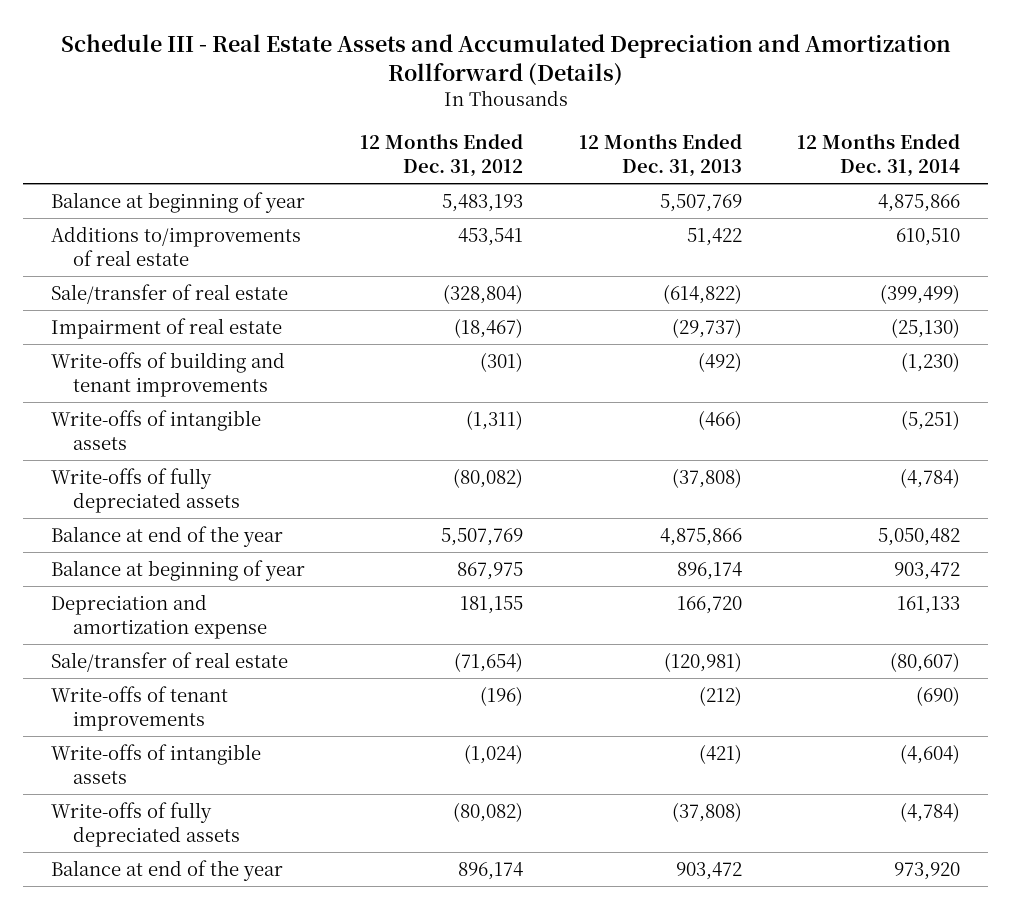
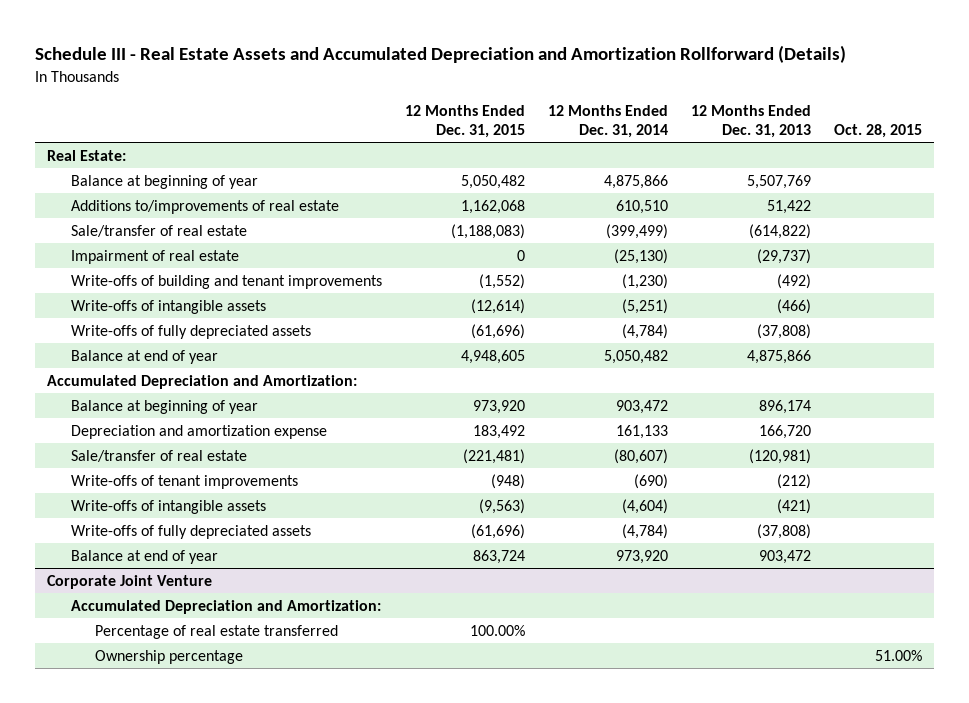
[360,133,524,178] 12 Months Ended Dec. 31, 2012 -> none
none -> [404,104,525,139] 12 Months Ended Dec. 31, 2015
none -> [834,124,923,139] Oct. 28, 2015
none -> [46,149,126,161] Real Estate:
[50,525,283,547] Balance at end of the year -> [70,349,218,364] Balance at end of year
none -> [46,374,357,389] Accumulated Depreciation and Amortization:
[50,859,283,881] Balance at end of the year -> [70,549,218,564] Balance at end of year
none -> [46,574,212,589] Corporate Joint Venture
none -> [70,599,381,614] Accumulated Depreciation and Amortization:
none -> [94,624,338,639] Percentage of real estate transferred
none -> [94,649,243,664] Ownership percentage

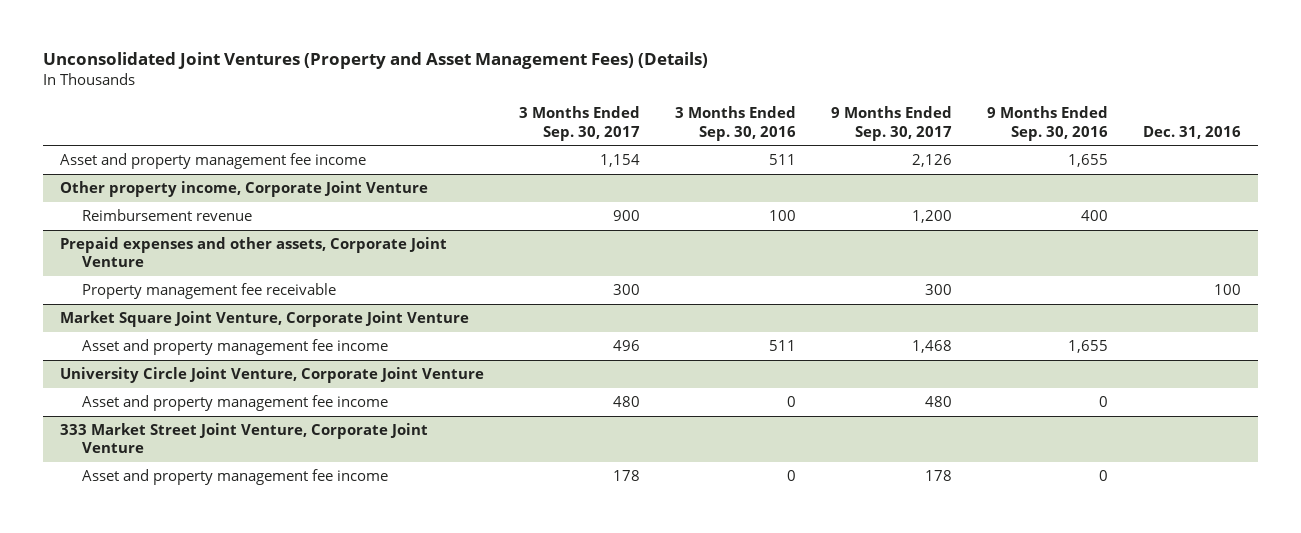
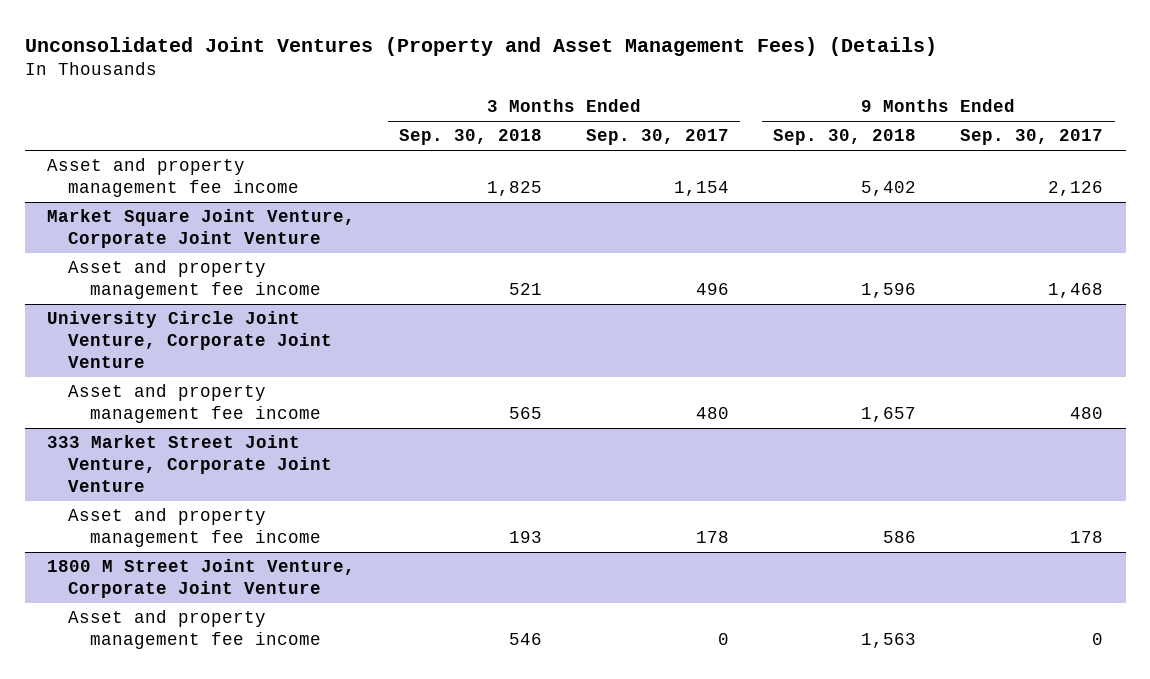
[675,106,797,141] 3 Months Ended Sep. 30, 2016 -> none
[986,106,1108,141] 9 Months Ended Sep. 30, 2016 -> none
[1142,125,1241,139] Dec. 31, 2016 -> none
none -> [398,129,542,146] Sep. 30, 2018
none -> [773,129,917,146] Sep. 30, 2018
[60,180,429,197] Other property income, Corporate Joint Venture -> none
[82,208,253,221] Reimbursement revenue -> none
[60,236,448,268] Prepaid expenses and other assets, Corporate Joint Venture -> none
[82,282,337,299] Property management fee receivable -> none
none -> [46,559,355,599] 1800 M Street Joint Venture, Corporate Joint Venture
none -> [68,610,321,650] Asset and property management fee income

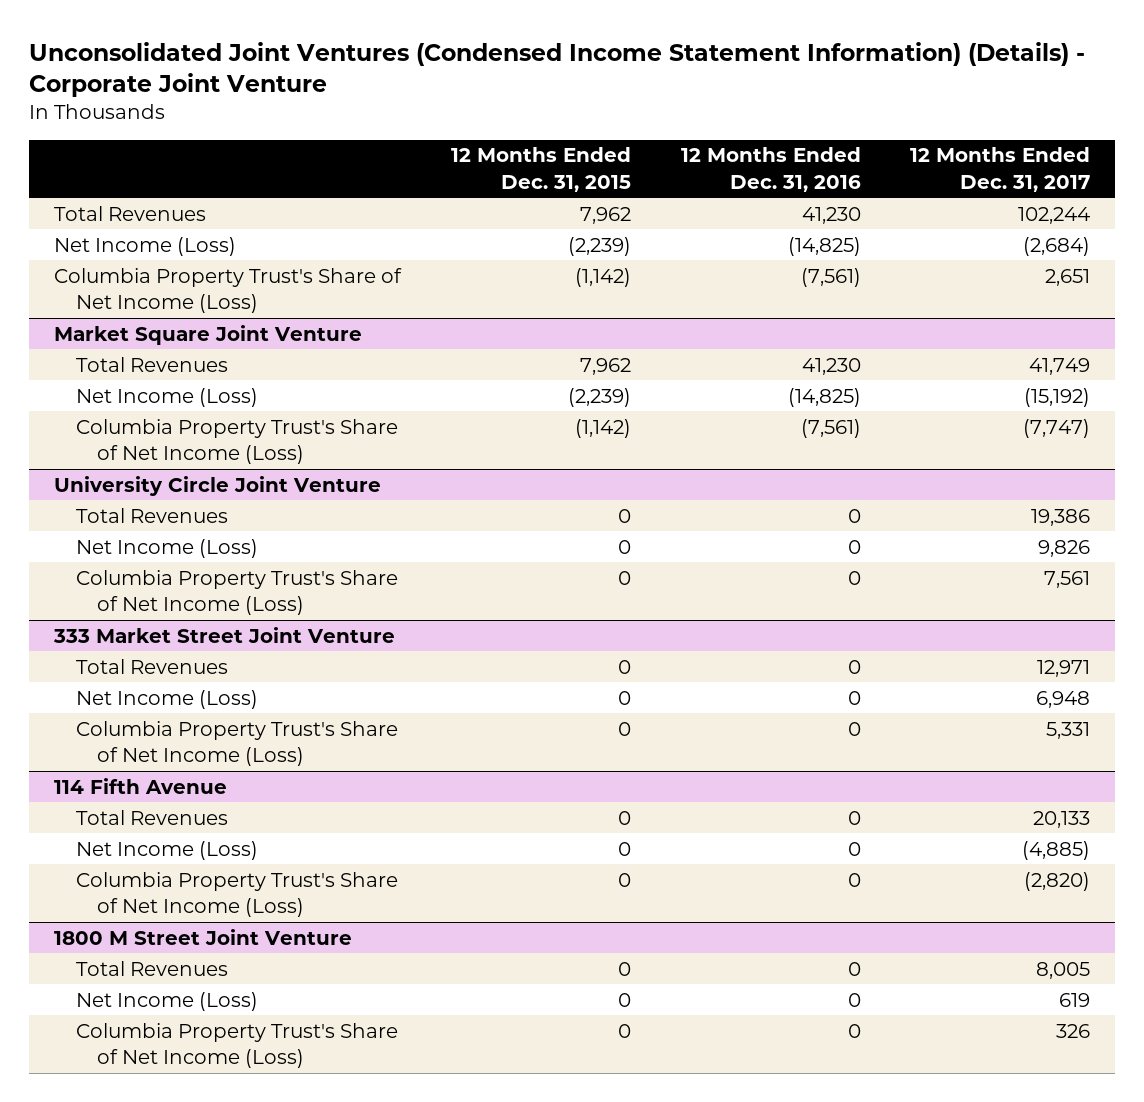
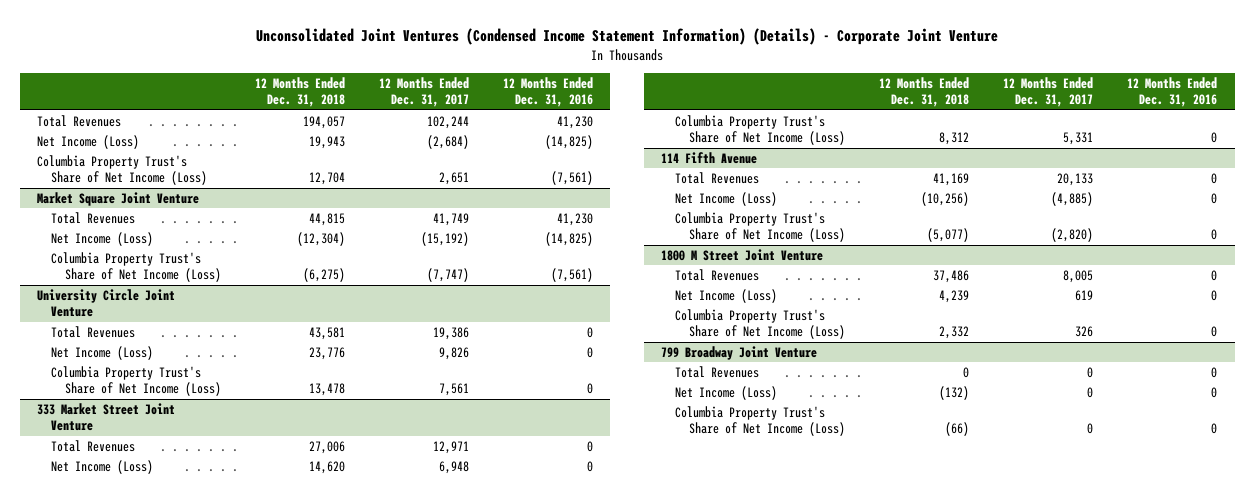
[450,147,631,192] 12 Months Ended Dec. 31, 2015 -> none
none -> [254,77,345,108] 12 Months Ended Dec. 31, 2018
none -> [661,345,818,360] 799 Broadway Joint Venture
none -> [675,365,760,378] Total Revenues
none -> [675,385,778,400] Net Income (Loss)
none -> [675,405,846,437] Columbia Property Trust's Share of Net Income (Loss)

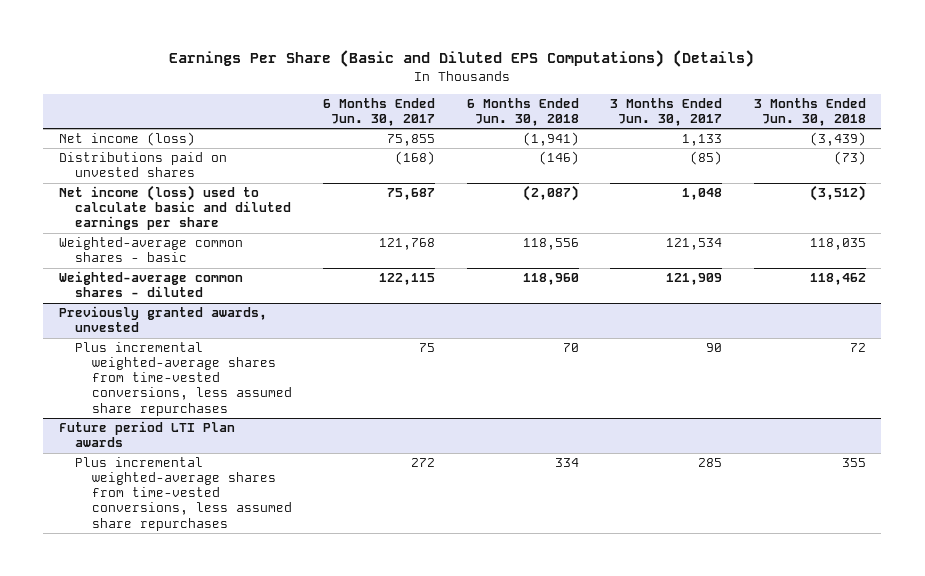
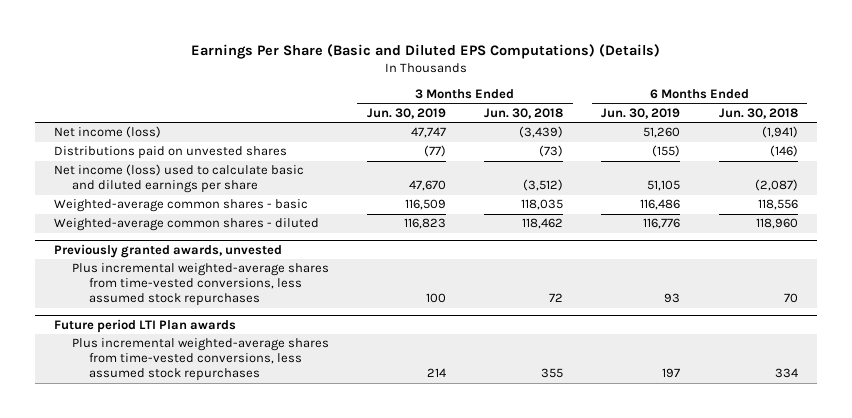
[323,97,436,126] 6 Months Ended Jun. 30, 2017 -> none
[610,97,723,126] 3 Months Ended Jun. 30, 2017 -> none
none -> [367,107,447,119] Jun. 30, 2019
none -> [601,107,681,119] Jun. 30, 2019
[75,342,292,416] Plus incremental weighted-average shares from time-vested conversions, less assumed share repurchases -> [71,263,329,307] Plus incremental weighted-average shares from time-vested conversions, less assumed stock repurchases
[75,457,292,531] Plus incremental weighted-average shares from time-vested conversions, less assumed share repurchases -> [71,338,329,382] Plus incremental weighted-average shares from time-vested conversions, less assumed stock repurchases

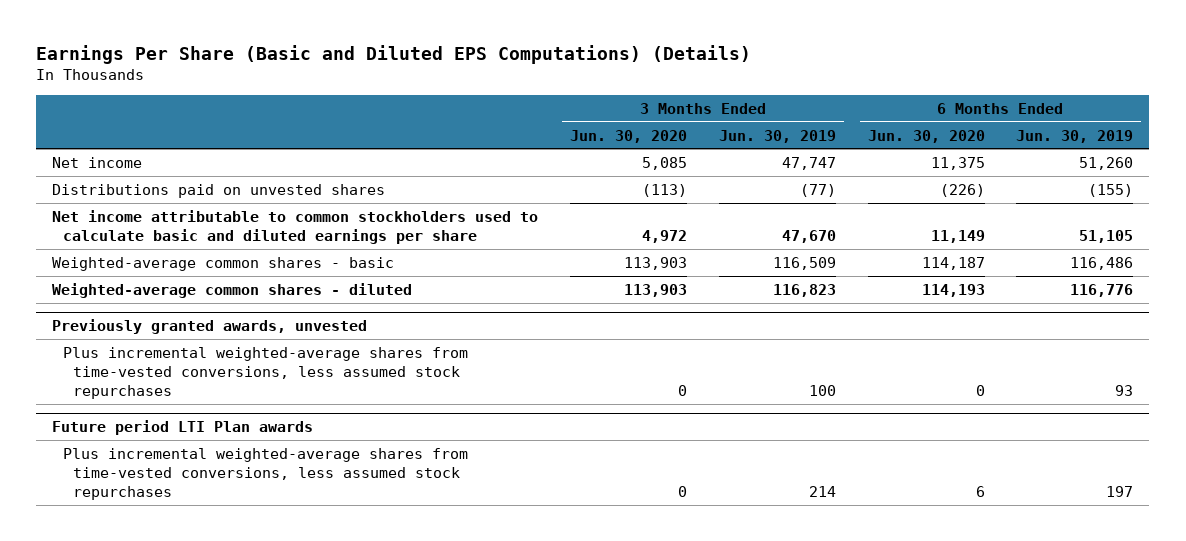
[484,107,564,119] Jun. 30, 2018 -> none
[718,107,798,119] Jun. 30, 2018 -> none
none -> [570,129,688,143] Jun. 30, 2020
none -> [867,129,985,143] Jun. 30, 2020
[54,126,162,139] Net income (loss) -> [52,156,143,168] Net income
[54,164,305,194] Net income (loss) used to calculate basic and diluted earnings per share -> [52,209,539,245] Net income attributable to common stockholders used to calculate basic and diluted earnings per share

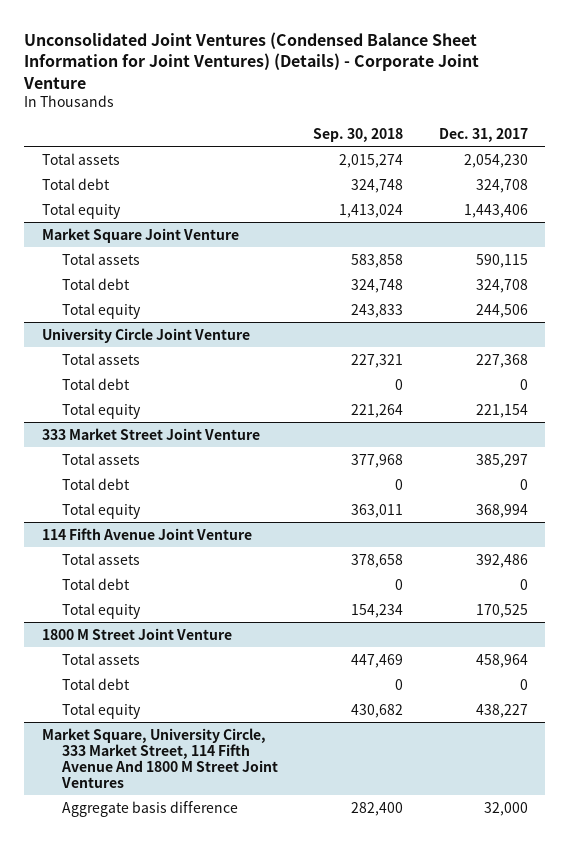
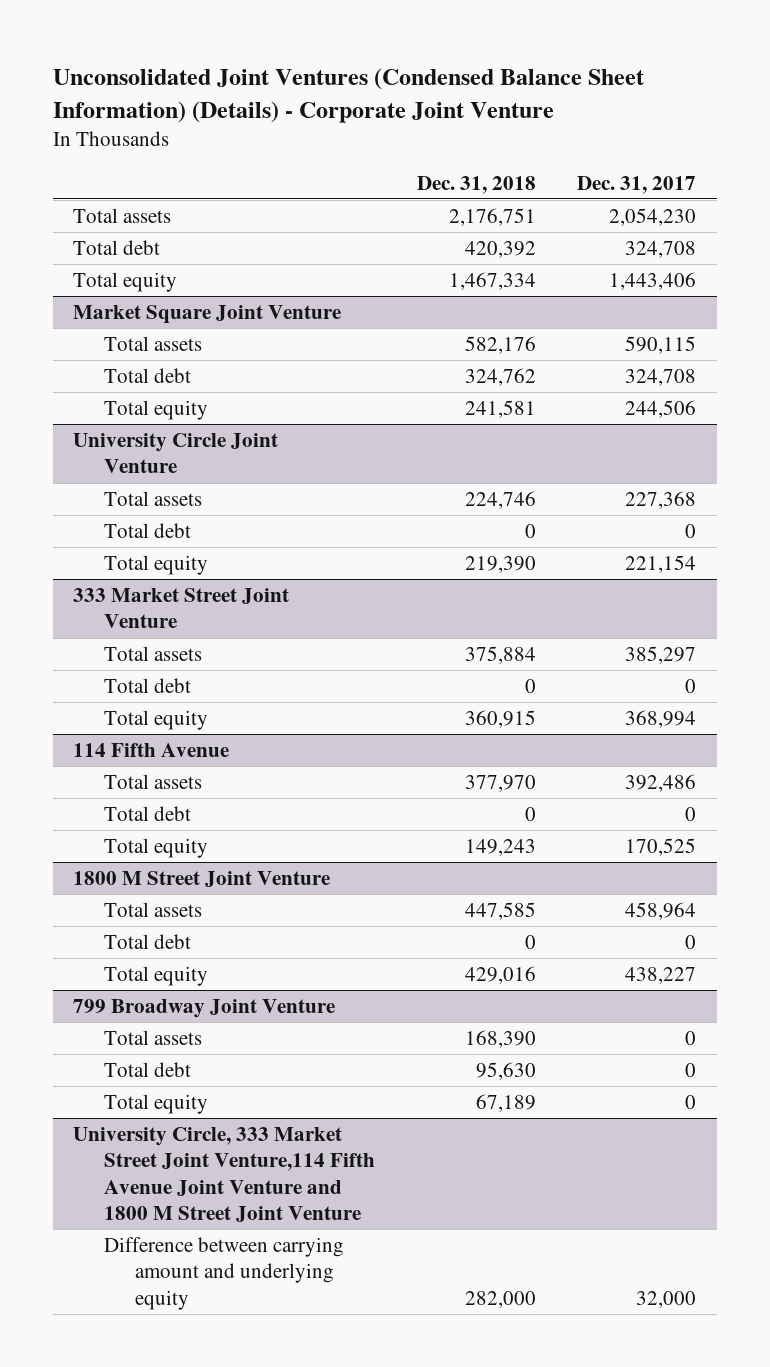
[23,31,480,89] Unconsolidated Joint Ventures (Condensed Balance Sheet Information for Joint Ventures) (Details) - Corporate Joint Venture -> [52,68,644,123] Unconsolidated Joint Ventures (Condensed Balance Sheet Information) (Details) - Corporate Joint Venture
[313,127,404,142] Sep. 30, 2018 -> none
none -> [416,175,536,194] Dec. 31, 2018
[41,527,252,540] 114 Fifth Avenue Joint Venture -> [73,742,230,757] 114 Fifth Avenue
[41,727,279,788] Market Square, University Circle, 333 Market Street, 114 Fifth Avenue And 1800 M Street Joint Ventures -> [73,998,336,1018] 799 Broadway Joint Venture
none -> [104,1029,203,1045] Total assets
none -> [104,1061,192,1077] Total debt
none -> [104,1093,209,1114] Total equity
none -> [73,1126,376,1223] University Circle, 333 Market Street Joint Venture,114 Fifth Avenue Joint Venture and 1800 M Street Joint Venture
[62,800,239,817] Aggregate basis difference -> [104,1236,345,1310] Difference between carrying amount and underlying equity

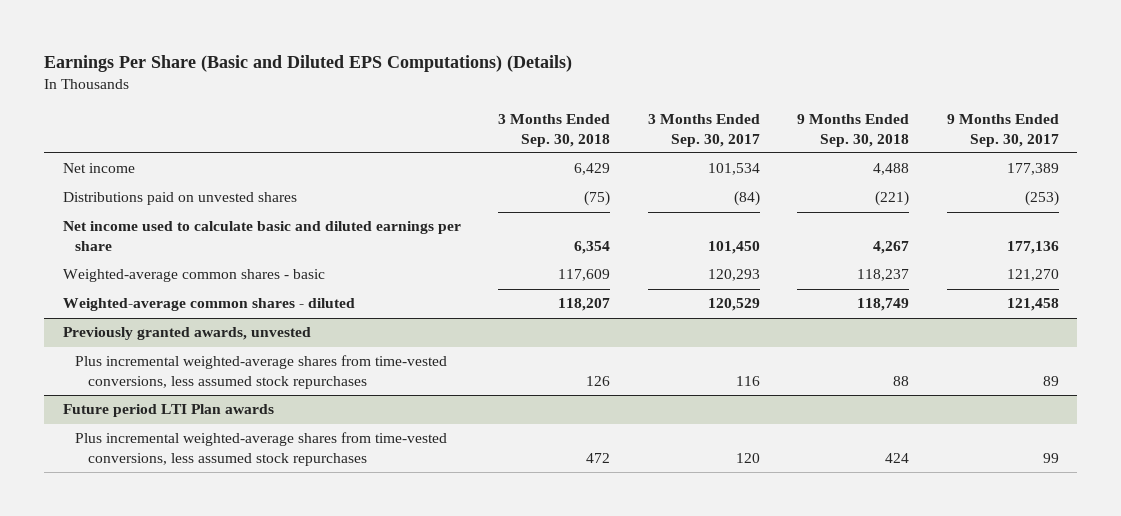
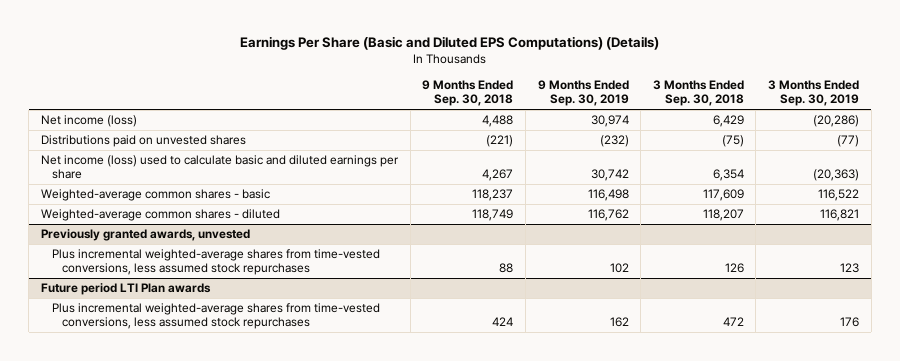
[647,113,760,147] 3 Months Ended Sep. 30, 2017 -> none
[946,113,1059,147] 9 Months Ended Sep. 30, 2017 -> none
none -> [537,80,629,107] 9 Months Ended Sep. 30, 2019
none -> [768,80,860,107] 3 Months Ended Sep. 30, 2019
[62,163,135,174] Net income -> [41,115,138,128] Net income (loss)
[62,221,461,252] Net income used to calculate basic and diluted earnings per share -> [41,155,400,180] Net income (loss) used to calculate basic and diluted earnings per share

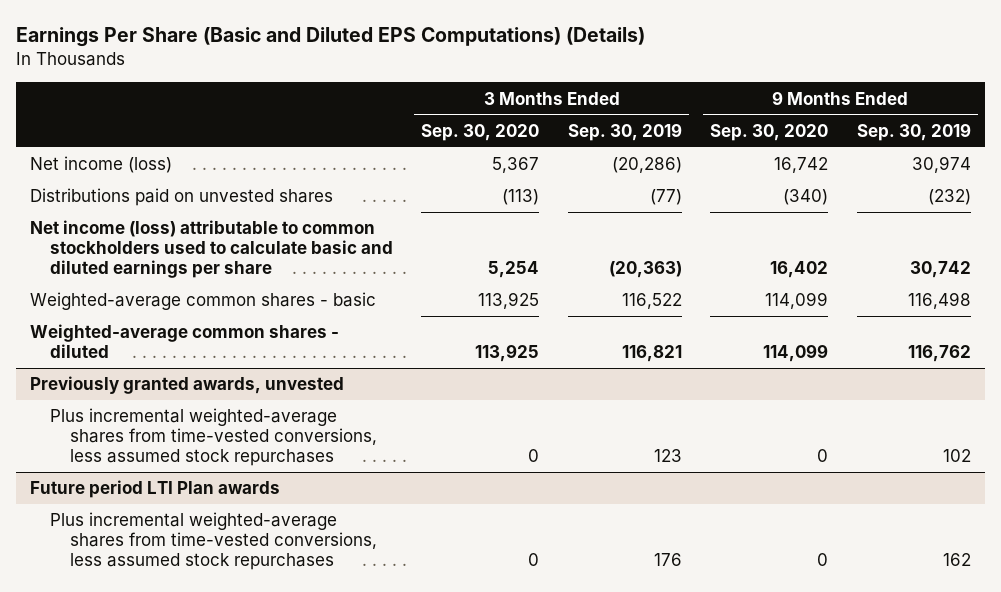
[422,80,514,107] 9 Months Ended Sep. 30, 2018 -> none
[652,80,744,107] 3 Months Ended Sep. 30, 2018 -> none
none -> [421,123,540,141] Sep. 30, 2020
none -> [710,123,829,141] Sep. 30, 2020
[41,155,400,180] Net income (loss) used to calculate basic and diluted earnings per share -> [30,220,393,279] Net income (loss) attributable to common stockholders used to calculate basic and diluted earnings per share

